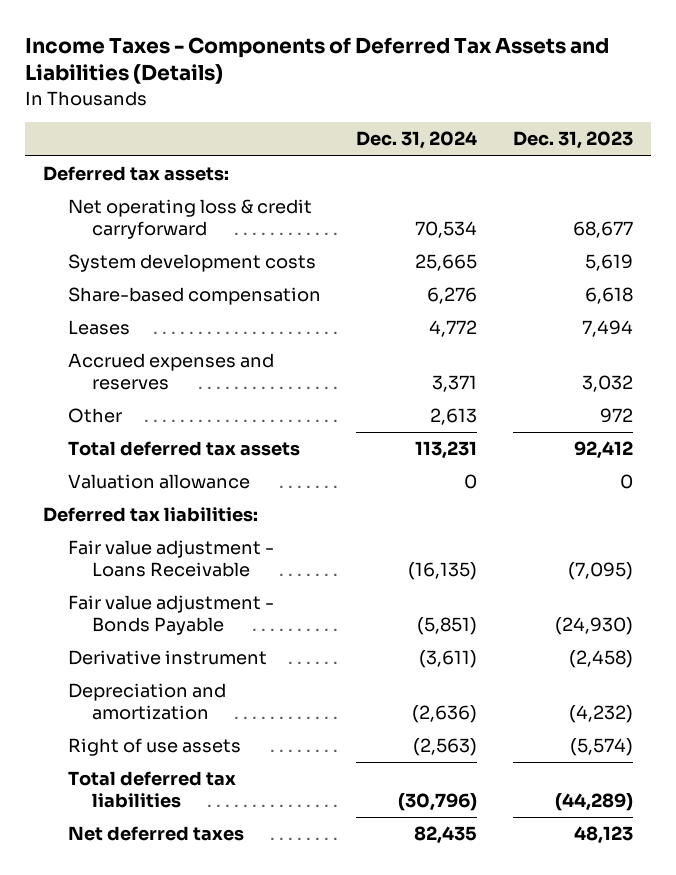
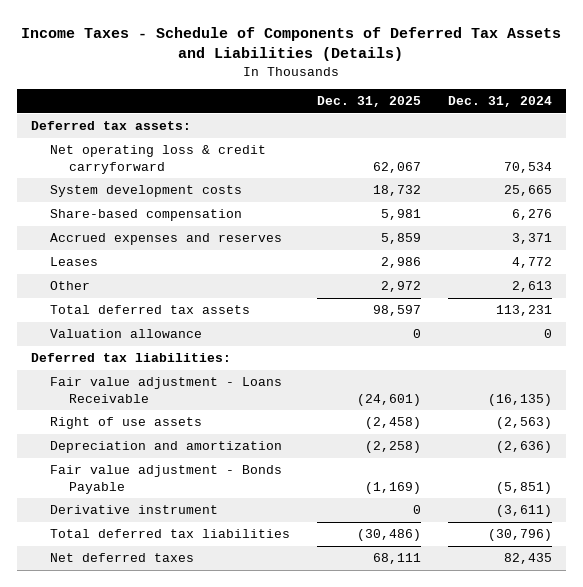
[25,36,610,85] Income Taxes - Components of Deferred Tax Assets and Liabilities (Details) -> [21,26,562,61] Income Taxes - Schedule of Components of Deferred Tax Assets and Liabilities (Details)
[512,131,633,150] Dec. 31, 2023 -> none
none -> [316,96,421,108] Dec. 31, 2025
[67,320,130,336] Leases -> [49,257,98,267] Leases
[67,738,241,757] Right of use assets -> [49,417,202,430] Right of use assets
[67,683,226,720] Depreciation and amortization -> [49,441,282,454] Depreciation and amortization

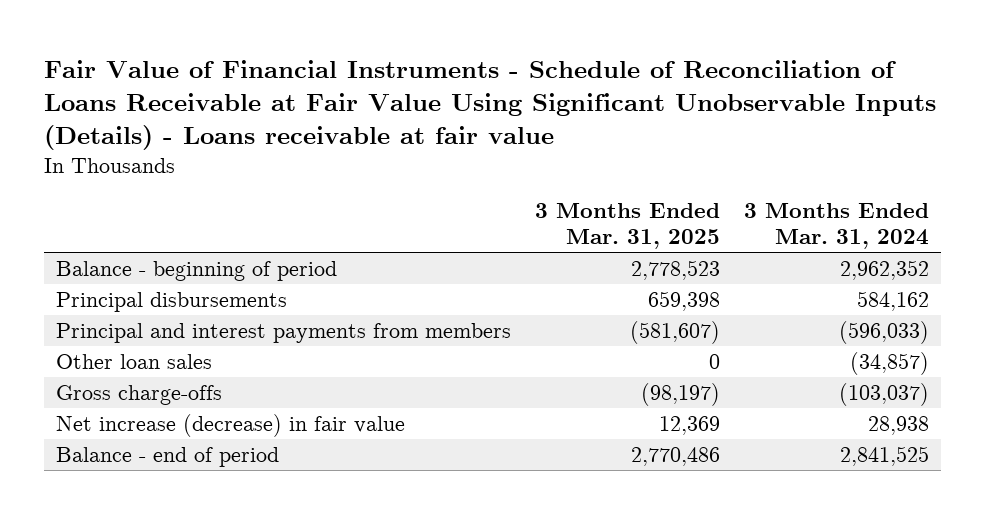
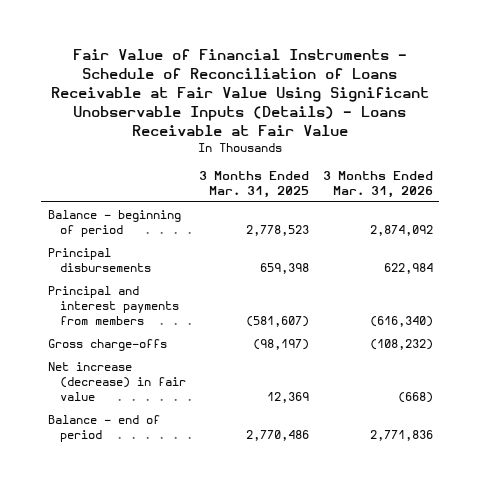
[44,59,937,151] Fair Value of Financial Instruments - Schedule of Reconciliation of Loans Receivable at Fair Value Using Significant Unobservable Inputs (Details) - Loans receivable at fair value -> [51,48,430,136] Fair Value of Financial Instruments - Schedule of Reconciliation of Loans Receivable at Fair Value Using Significant Unobservable Inputs (Details) - Loans Receivable at Fair Value
[743,202,929,250] 3 Months Ended Mar. 31, 2024 -> none
none -> [322,171,433,199] 3 Months Ended Mar. 31, 2026
[56,354,213,370] Other loan sales -> none

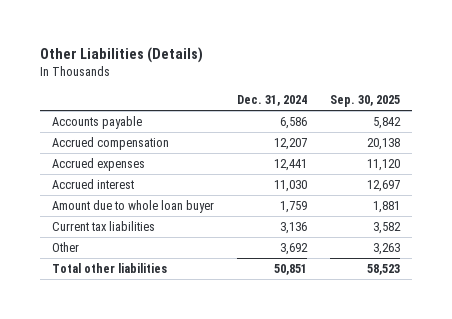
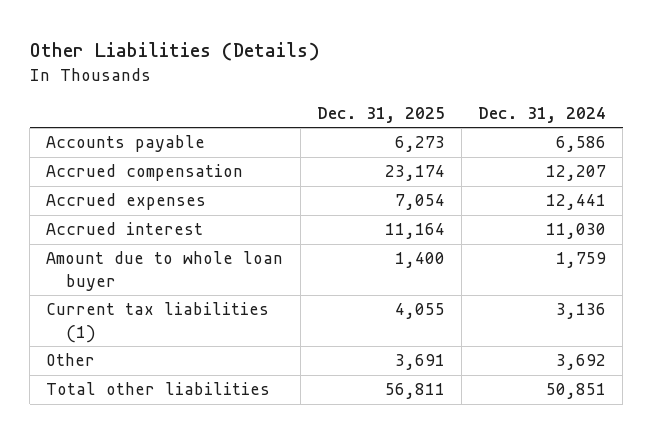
[330,94,401,107] Sep. 30, 2025 -> none
none -> [316,106,445,123] Dec. 31, 2025
[51,221,155,232] Current tax liabilities -> [46,302,270,344] Current tax liabilities (1)

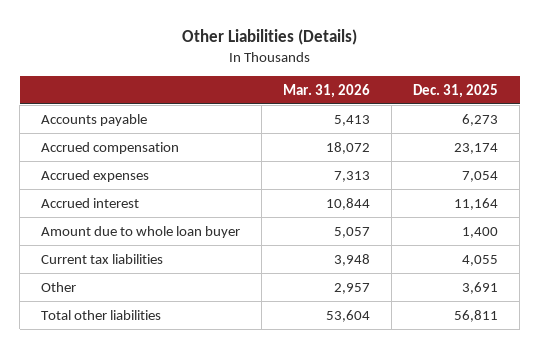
[478,106,607,123] Dec. 31, 2024 -> none
none -> [283,83,371,98] Mar. 31, 2026
[46,302,270,344] Current tax liabilities (1) -> [41,253,164,264] Current tax liabilities

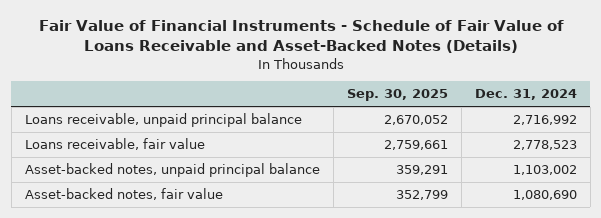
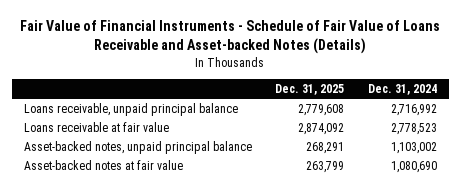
[38,20,564,54] Fair Value of Financial Instruments - Schedule of Fair Value of Loans Receivable and Asset-Backed Notes (Details) -> [20,20,441,55] Fair Value of Financial Instruments - Schedule of Fair Value of Loans Receivable and Asset-backed Notes (Details)
[346,89,448,102] Sep. 30, 2025 -> none
none -> [275,83,345,95] Dec. 31, 2025
[24,137,205,150] Loans receivable, fair value -> [24,121,170,132] Loans receivable at fair value
[24,187,223,200] Asset-backed notes, fair value -> [24,159,184,170] Asset-backed notes at fair value

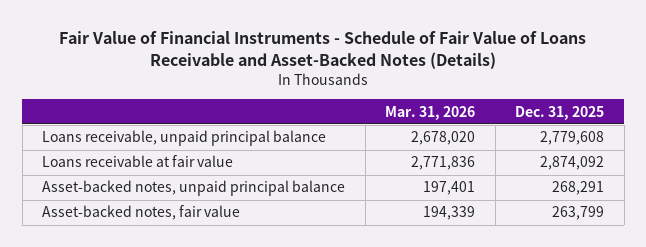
[20,20,441,55] Fair Value of Financial Instruments - Schedule of Fair Value of Loans Receivable and Asset-backed Notes (Details) -> [59,31,587,70] Fair Value of Financial Instruments - Schedule of Fair Value of Loans Receivable and Asset-Backed Notes (Details)
[367,83,437,95] Dec. 31, 2024 -> none
none -> [385,105,476,120] Mar. 31, 2026
[24,159,184,170] Asset-backed notes at fair value -> [42,205,241,221] Asset-backed notes, fair value

